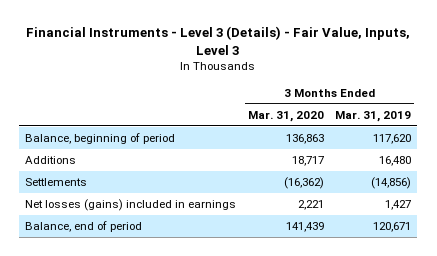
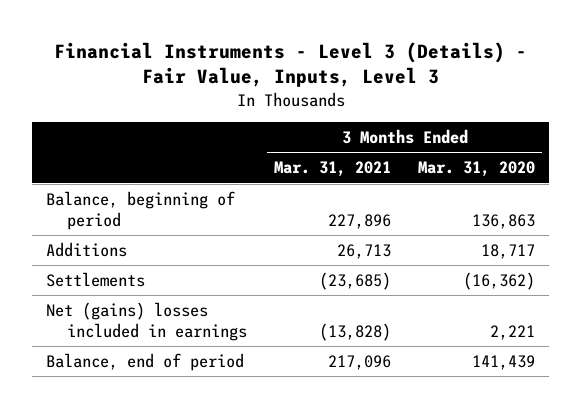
[335,110,412,122] Mar. 31, 2019 -> none
none -> [273,161,391,178] Mar. 31, 2021
[25,199,237,212] Net losses (gains) included in earnings -> [46,301,247,341] Net (gains) losses included in earnings

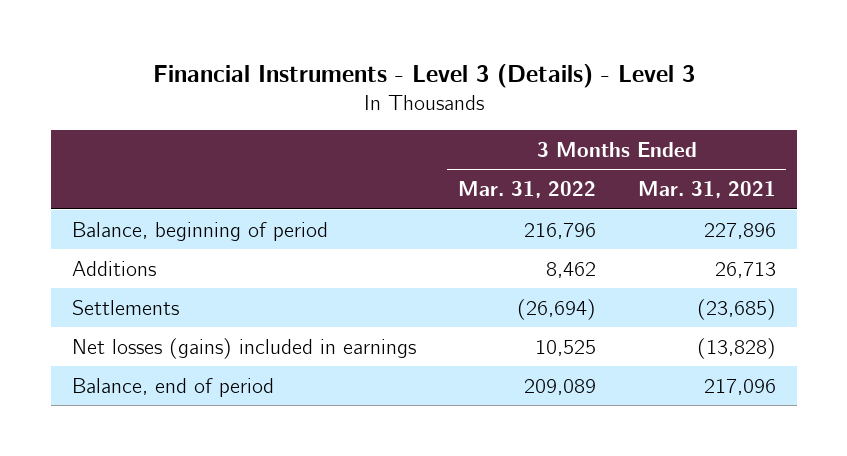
[53,41,527,88] Financial Instruments - Level 3 (Details) - Fair Value, Inputs, Level 3 -> [152,64,695,89] Financial Instruments - Level 3 (Details) - Level 3
[418,161,536,178] Mar. 31, 2020 -> none
none -> [457,181,596,199] Mar. 31, 2022
[46,301,247,341] Net (gains) losses included in earnings -> [71,337,416,359] Net losses (gains) included in earnings

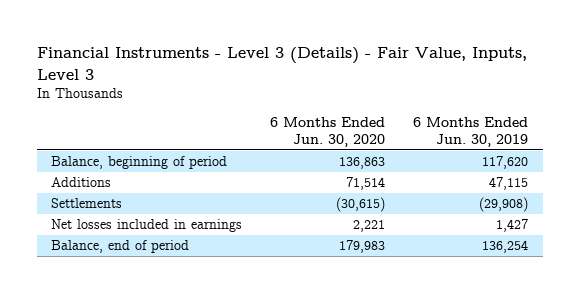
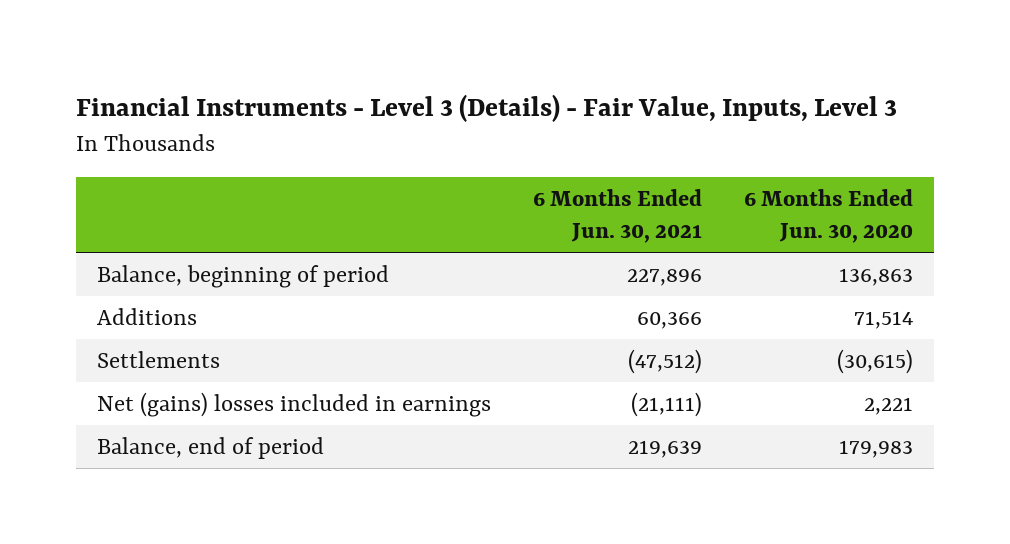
[413,117,529,147] 6 Months Ended Jun. 30, 2019 -> none
none -> [533,189,703,244] 6 Months Ended Jun. 30, 2021
[51,219,243,233] Net losses included in earnings -> [97,391,492,417] Net (gains) losses included in earnings

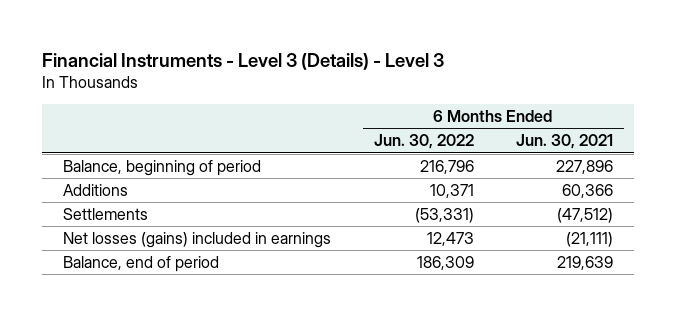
[76,94,898,123] Financial Instruments - Level 3 (Details) - Fair Value, Inputs, Level 3 -> [41,52,444,70] Financial Instruments - Level 3 (Details) - Level 3
[744,189,914,244] 6 Months Ended Jun. 30, 2020 -> none
none -> [373,134,474,150] Jun. 30, 2022
[97,391,492,417] Net (gains) losses included in earnings -> [63,231,332,248] Net losses (gains) included in earnings

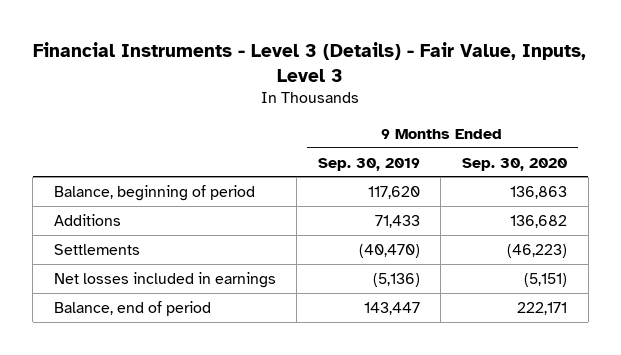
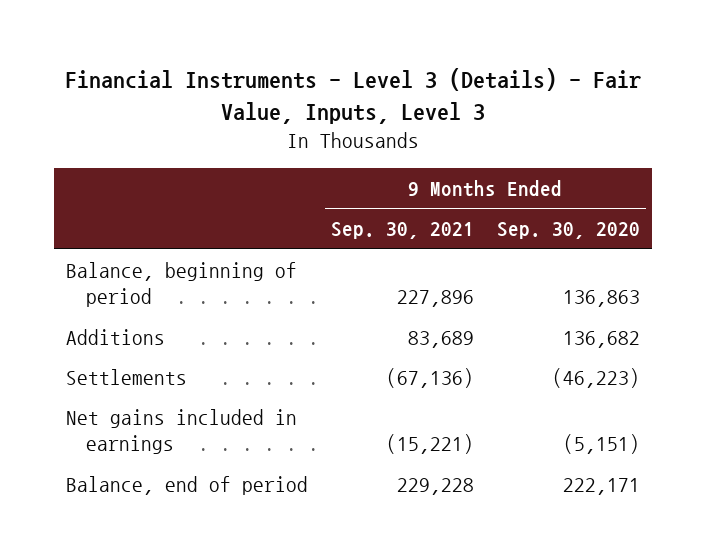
[317,157,420,171] Sep. 30, 2019 -> none
none -> [330,222,474,240] Sep. 30, 2021
[53,271,276,288] Net losses included in earnings -> [65,408,297,455] Net gains included in earnings

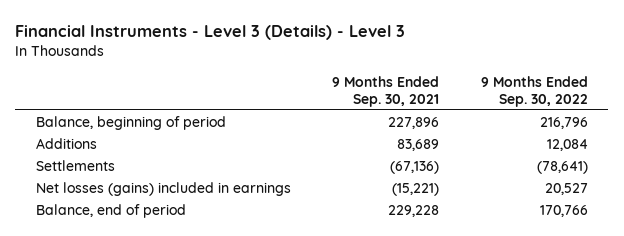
[64,67,641,125] Financial Instruments - Level 3 (Details) - Fair Value, Inputs, Level 3 -> [15,25,406,41] Financial Instruments - Level 3 (Details) - Level 3
[497,222,641,240] Sep. 30, 2020 -> none
none -> [480,75,588,107] 9 Months Ended Sep. 30, 2022
[65,408,297,455] Net gains included in earnings -> [36,182,292,197] Net losses (gains) included in earnings

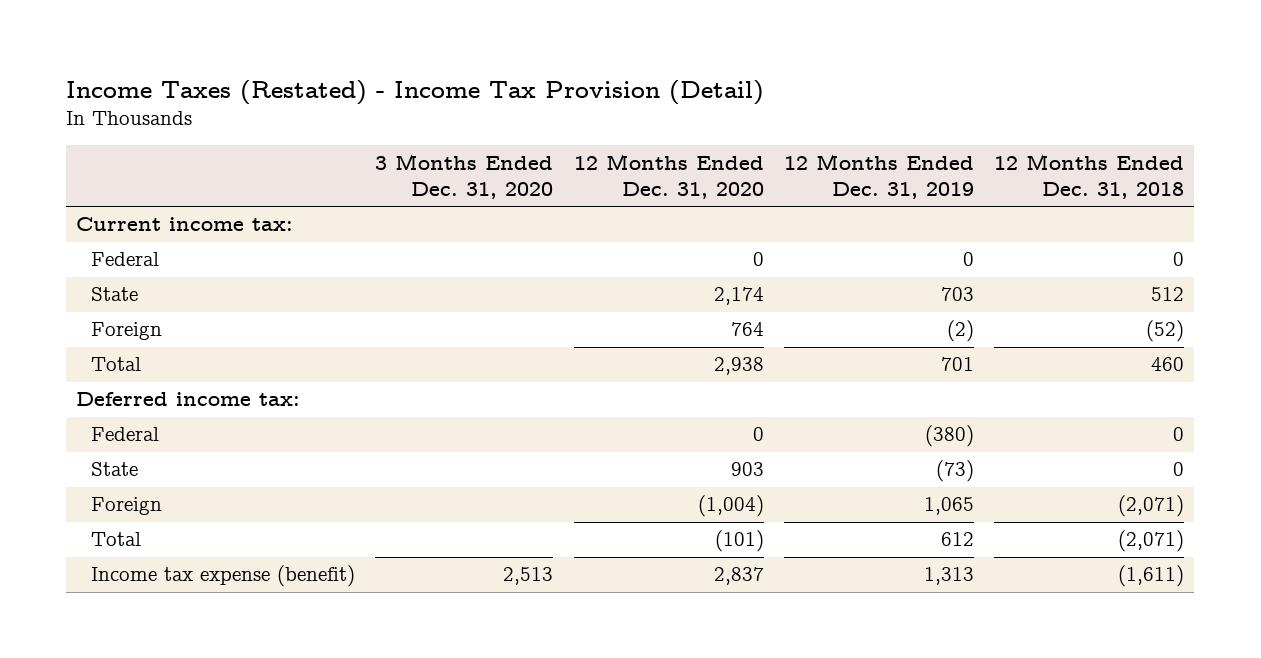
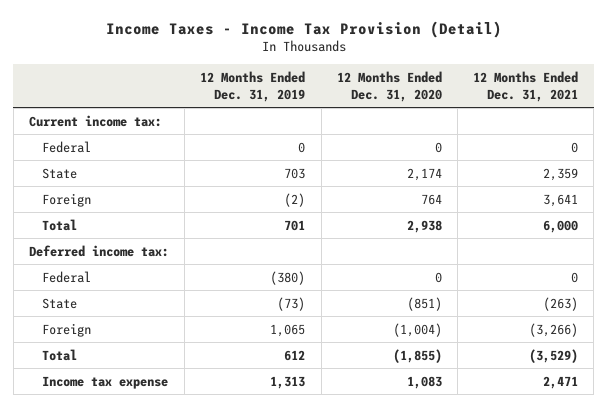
[66,79,765,105] Income Taxes (Restated) - Income Tax Provision (Detail) -> [105,20,502,38] Income Taxes - Income Tax Provision (Detail)
[375,153,554,199] 3 Months Ended Dec. 31, 2020 -> none
[994,153,1185,199] 12 Months Ended Dec. 31, 2018 -> none
none -> [473,71,579,102] 12 Months Ended Dec. 31, 2021
[730,462,764,477] 903 -> [406,296,442,311] (851)
[714,530,764,553] (101) -> [392,348,442,363] (1,855)
[90,565,355,588] Income tax expense (benefit) -> [42,375,169,389] Income tax expense
[713,567,764,586] 2,837 -> [406,375,442,389] 1,083

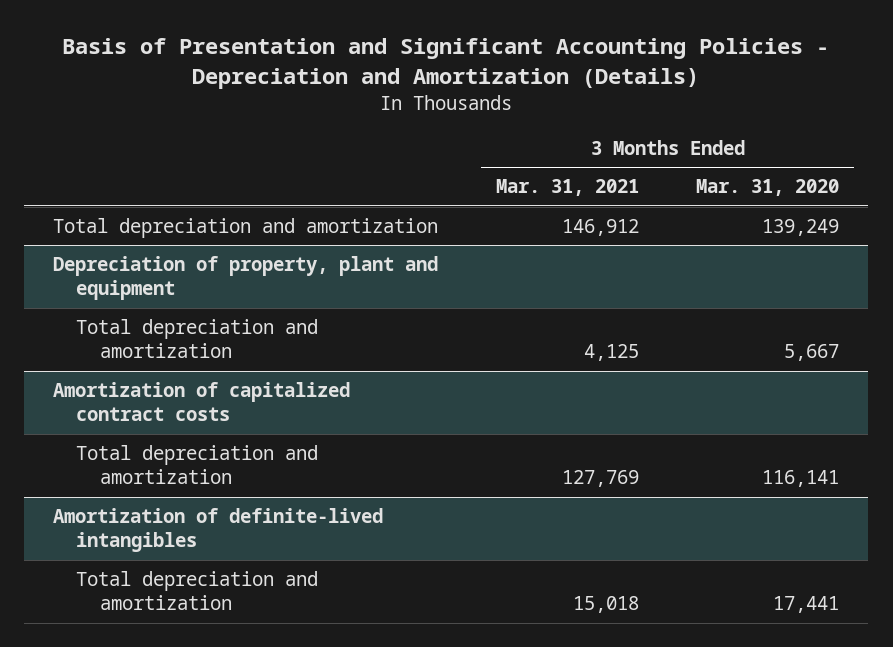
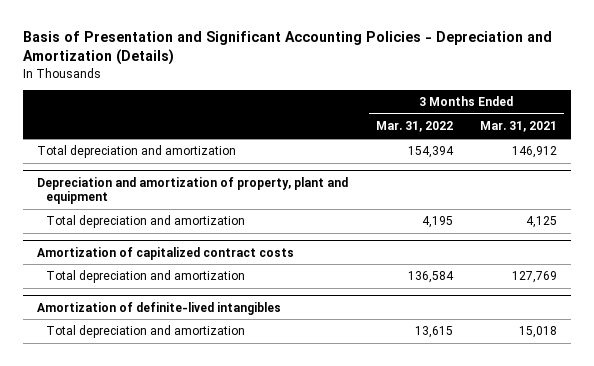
[696,179,840,197] Mar. 31, 2020 -> none
none -> [375,121,453,133] Mar. 31, 2022
[53,255,439,301] Depreciation of property, plant and equipment -> [37,176,349,205] Depreciation and amortization of property, plant and equipment

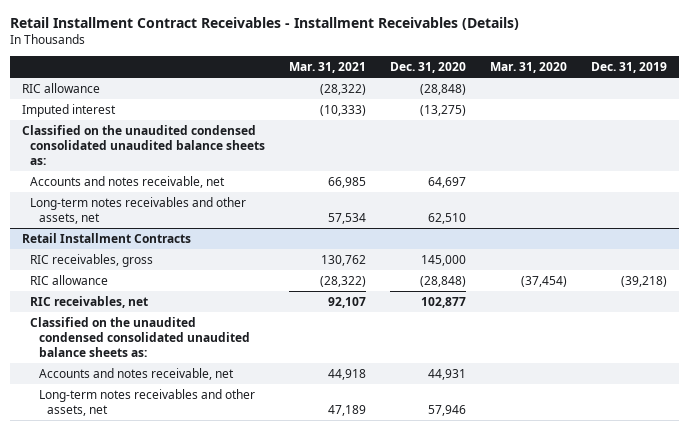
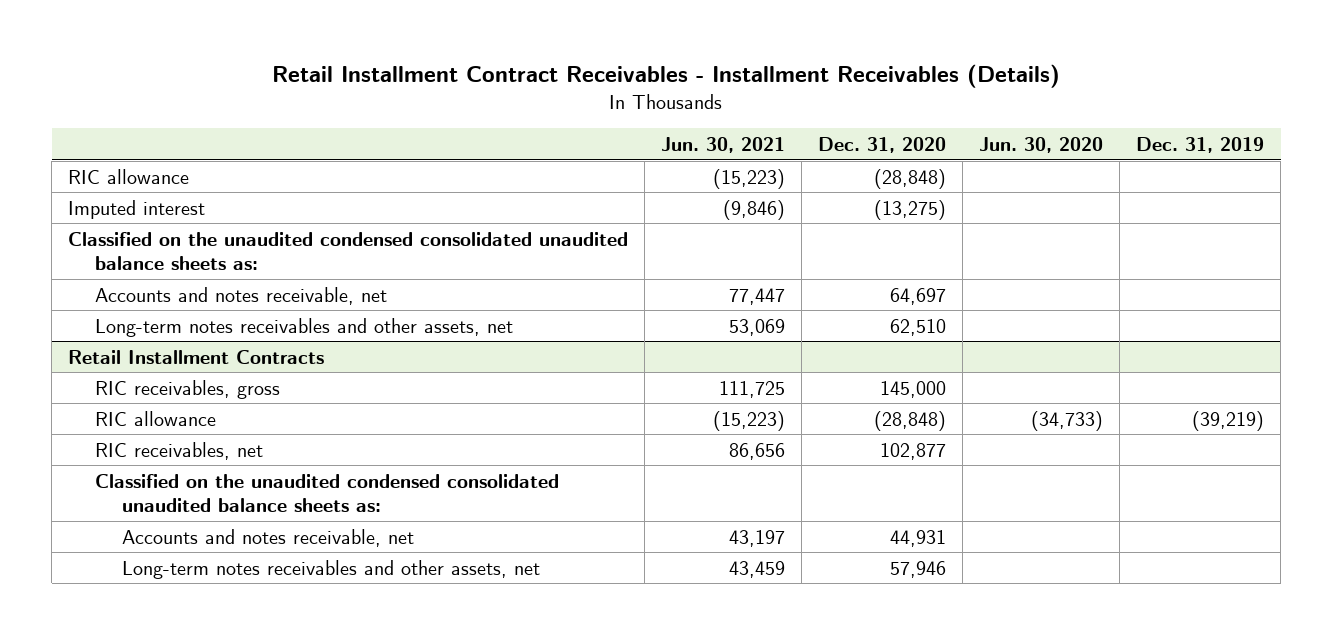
[288,62,366,74] Mar. 31, 2021 -> none
[489,62,567,74] Mar. 31, 2020 -> none
none -> [661,136,786,153] Jun. 30, 2021
none -> [979,136,1104,153] Jun. 30, 2020
[620,275,667,287] (39,218) -> [1192,410,1265,431] (39,219)

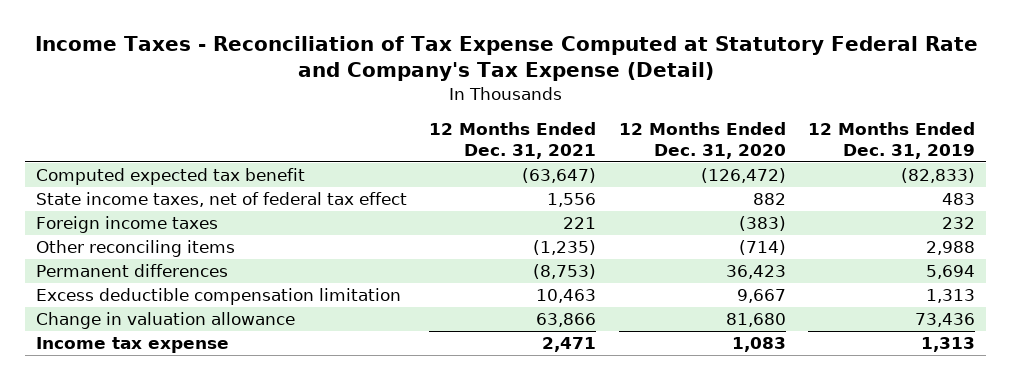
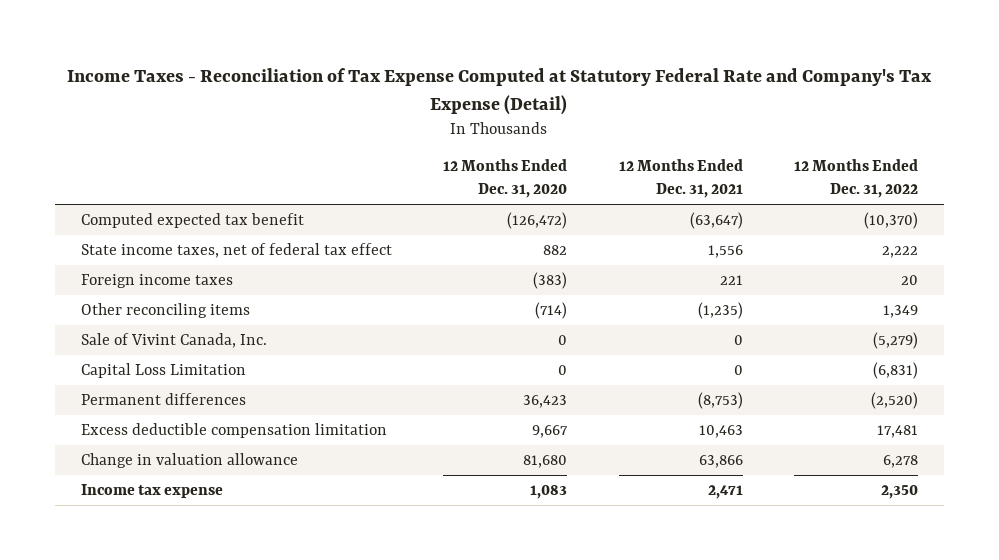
[808,122,976,159] 12 Months Ended Dec. 31, 2019 -> none
none -> [794,159,919,199] 12 Months Ended Dec. 31, 2022
none -> [80,333,267,349] Sale of Vivint Canada, Inc.
none -> [80,363,246,379] Capital Loss Limitation

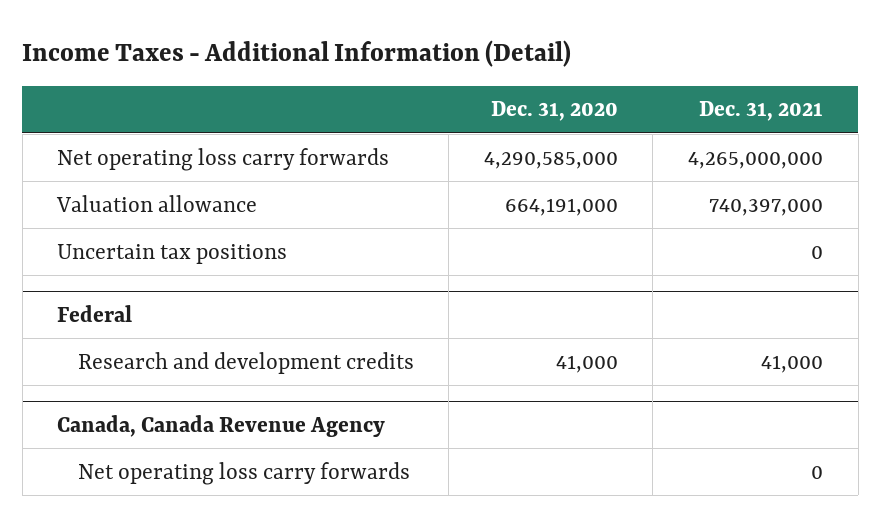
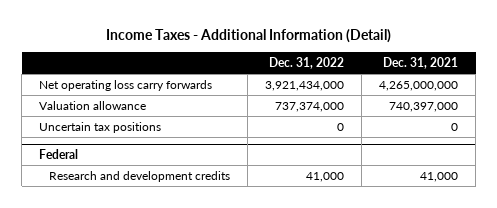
[490,101,618,122] Dec. 31, 2020 -> none
none -> [269,56,345,69] Dec. 31, 2022
[57,414,386,437] Canada, Canada Revenue Agency -> none
[77,461,410,485] Net operating loss carry forwards -> none

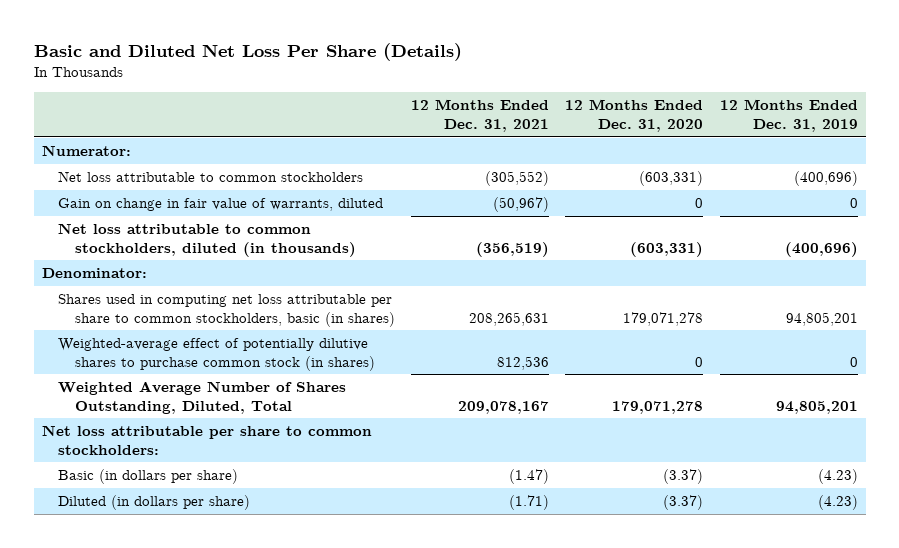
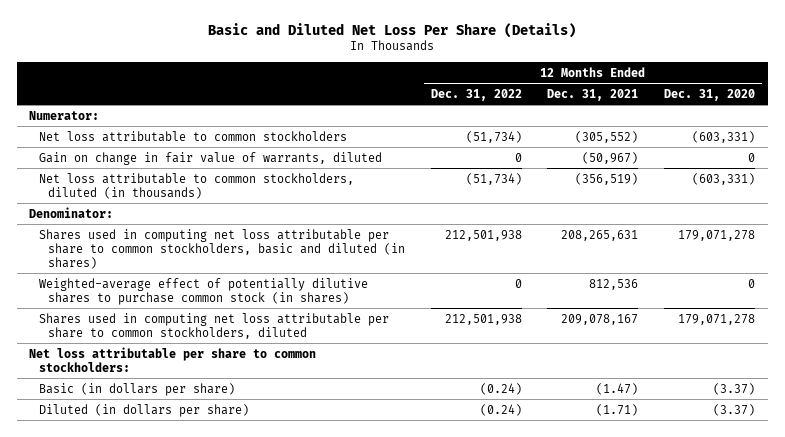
[719,99,858,133] 12 Months Ended Dec. 31, 2019 -> none
none -> [430,88,522,101] Dec. 31, 2022
[58,294,396,327] Shares used in computing net loss attributable per share to common stockholders, basic (in shares) -> [38,228,405,269] Shares used in computing net loss attributable per share to common stockholders, basic and diluted (in shares)
[58,381,347,414] Weighted Average Number of Shares Outstanding, Diluted, Total -> [38,312,389,339] Shares used in computing net loss attributable per share to common stockholders, diluted

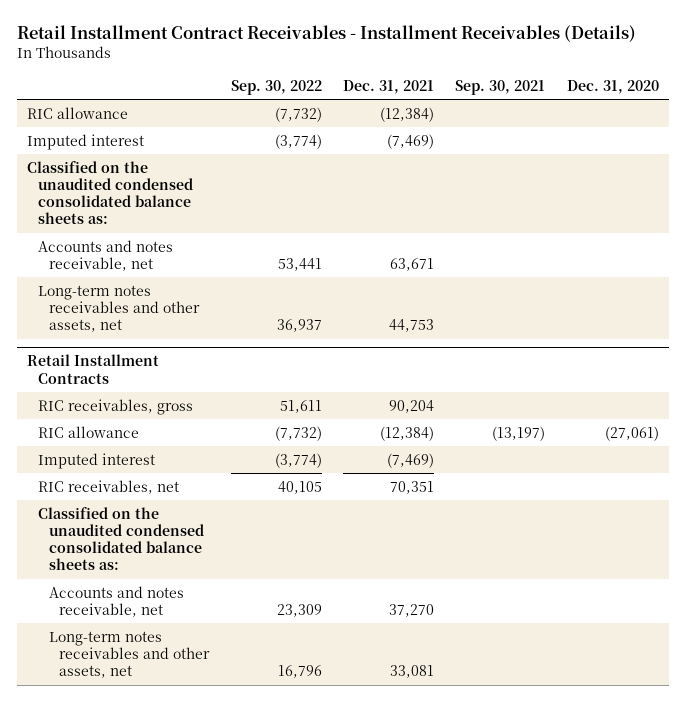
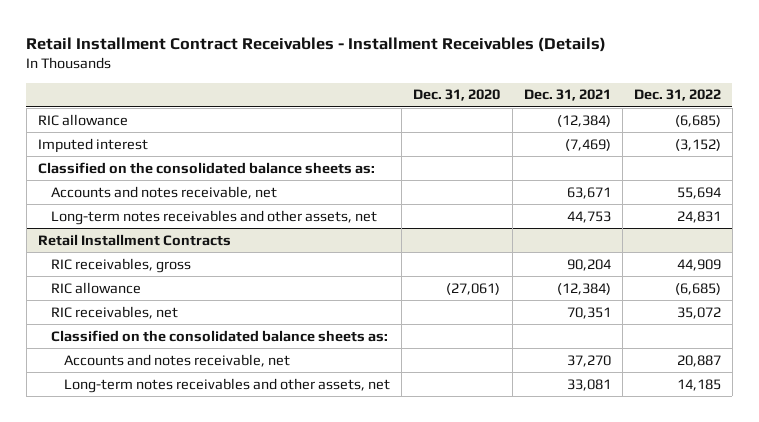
[230,79,322,95] Sep. 30, 2022 -> none
[455,79,546,95] Sep. 30, 2021 -> none
none -> [633,89,721,102] Dec. 31, 2022
[27,160,194,225] Classified on the unaudited condensed consolidated balance sheets as: -> [37,161,375,174] Classified on the consolidated balance sheets as:
[38,452,156,469] Imputed interest -> none
[38,506,204,571] Classified on the unaudited condensed consolidated balance sheets as: -> [51,329,389,342] Classified on the consolidated balance sheets as:

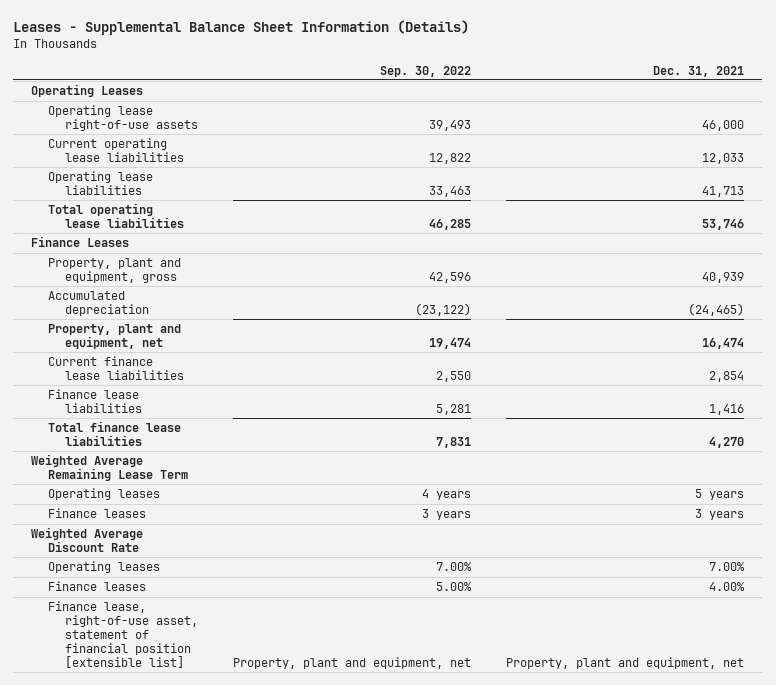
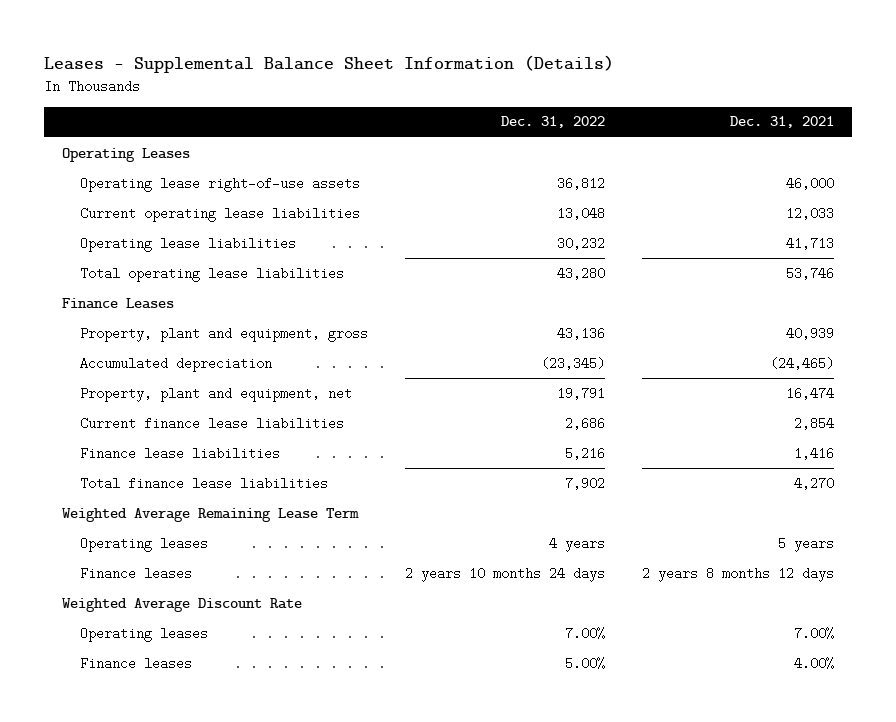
[380,65,472,77] Sep. 30, 2022 -> none
none -> [500,116,605,129] Dec. 31, 2022
[695,509,745,521] 3 years -> [641,566,834,582] 2 years 8 months 12 days
[48,601,198,668] Finance lease, right-of-use asset, statement of financial position [extensible list] -> none

